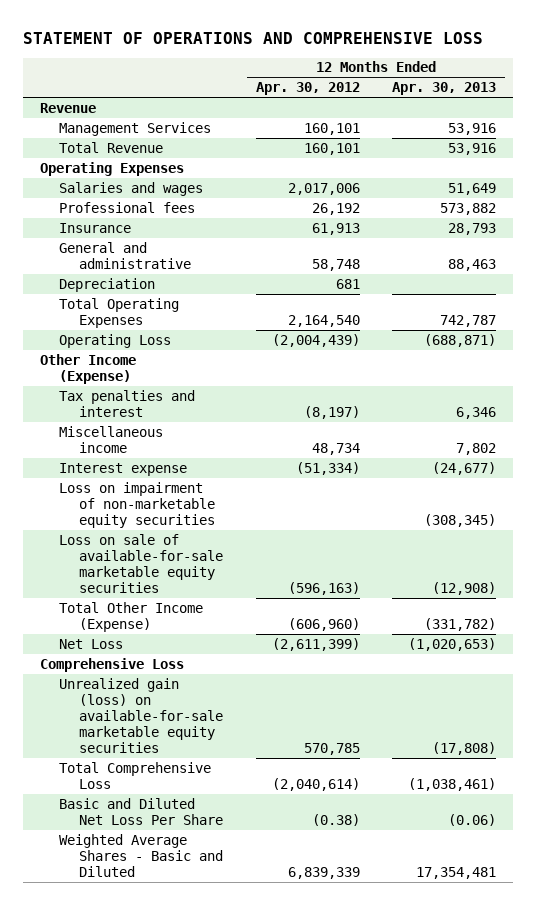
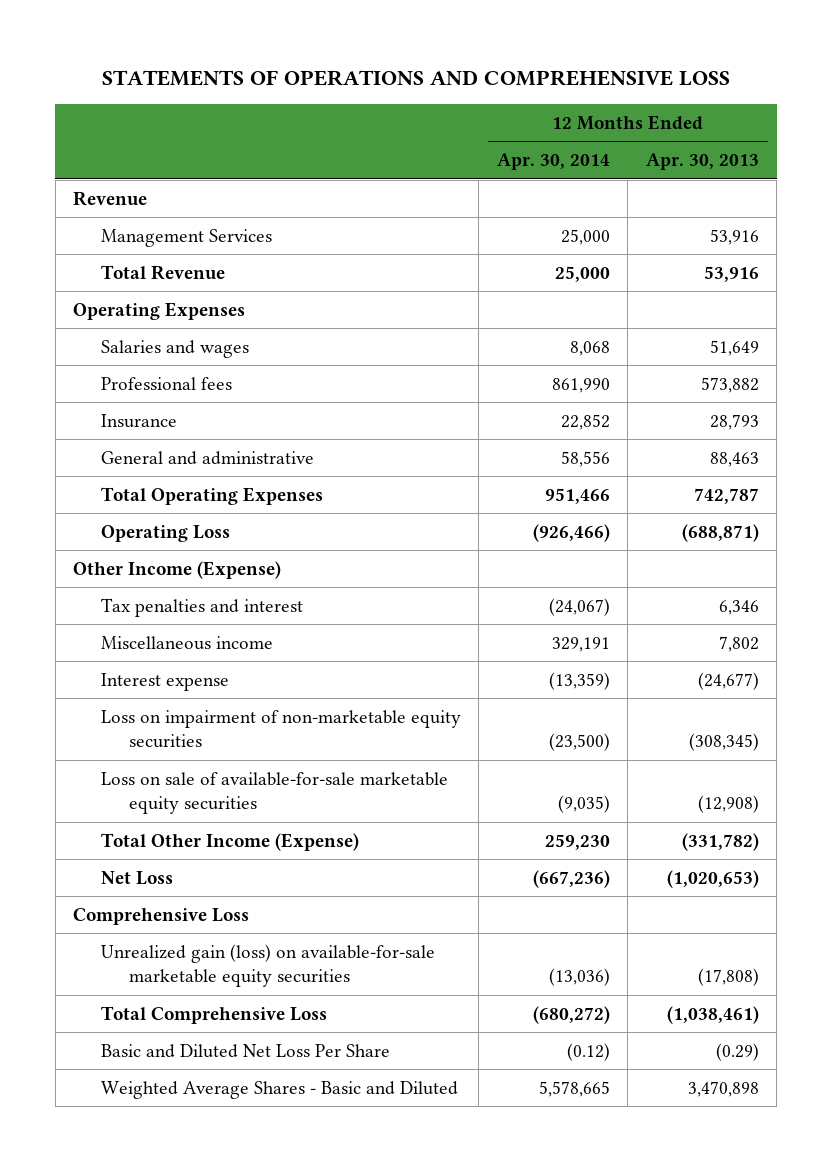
[23,32,484,45] STATEMENT OF OPERATIONS AND COMPREHENSIVE LOSS -> [101,69,730,86] STATEMENTS OF OPERATIONS AND COMPREHENSIVE LOSS
[255,82,360,96] Apr. 30, 2012 -> none
none -> [496,153,610,171] Apr. 30, 2014
[59,277,156,292] Depreciation -> none
[448,813,497,826] (0.06) -> [715,1042,759,1061] (0.29)
[416,867,497,880] 17,354,481 -> [687,1080,759,1097] 3,470,898

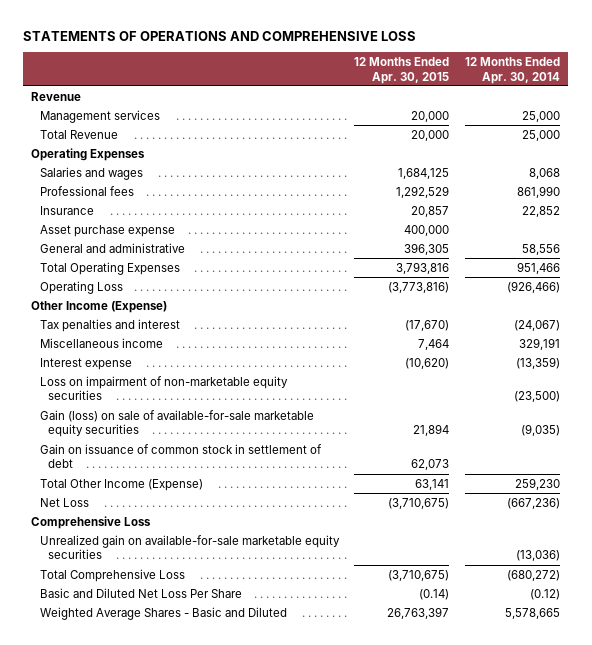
[645,153,759,171] Apr. 30, 2013 -> none
none -> [354,57,450,84] 12 Months Ended Apr. 30, 2015
[100,228,272,247] Management Services -> [39,109,160,123] Management services
none -> [39,224,175,237] Asset purchase expense
[100,771,448,815] Loss on sale of available-for-sale marketable equity securities -> [39,409,314,438] Gain (loss) on sale of available-for-sale marketable equity securities
none -> [39,443,322,469] Gain on issuance of common stock in settlement of debt
[100,943,435,988] Unrealized gain (loss) on available-for-sale marketable equity securities -> [39,534,340,560] Unrealized gain on available-for-sale marketable equity securities

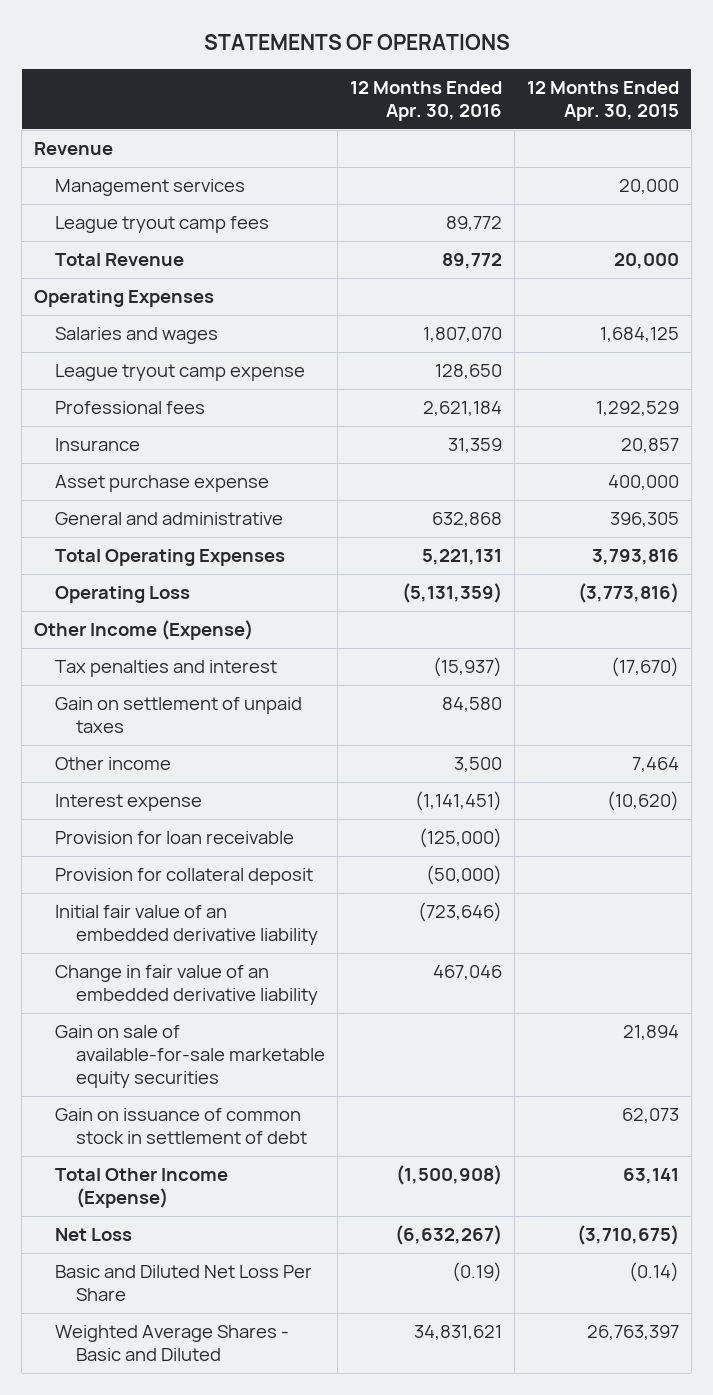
[23,31,417,42] STATEMENTS OF OPERATIONS AND COMPREHENSIVE LOSS -> [203,34,510,51] STATEMENTS OF OPERATIONS
[465,57,561,84] 12 Months Ended Apr. 30, 2014 -> none
none -> [349,80,502,122] 12 Months Ended Apr. 30, 2016
none -> [54,216,269,234] League tryout camp fees
none -> [54,364,305,382] League tryout camp expense
none -> [54,697,302,734] Gain on settlement of unpaid taxes
[39,337,163,348] Miscellaneous income -> [54,757,171,771] Other income
[39,375,288,401] Loss on impairment of non-marketable equity securities -> none
none -> [54,831,294,845] Provision for loan receivable
none -> [54,868,313,886] Provision for collateral deposit
none -> [54,905,318,946] Initial fair value of an embedded derivative liability
none -> [54,965,318,1006] Change in fair value of an embedded derivative liability
[39,409,314,438] Gain (loss) on sale of available-for-sale marketable equity securities -> [54,1025,325,1089] Gain on sale of available-for-sale marketable equity securities
[31,515,152,529] Comprehensive Loss -> none
[39,534,340,560] Unrealized gain on available-for-sale marketable equity securities -> none
[39,568,185,582] Total Comprehensive Loss -> none

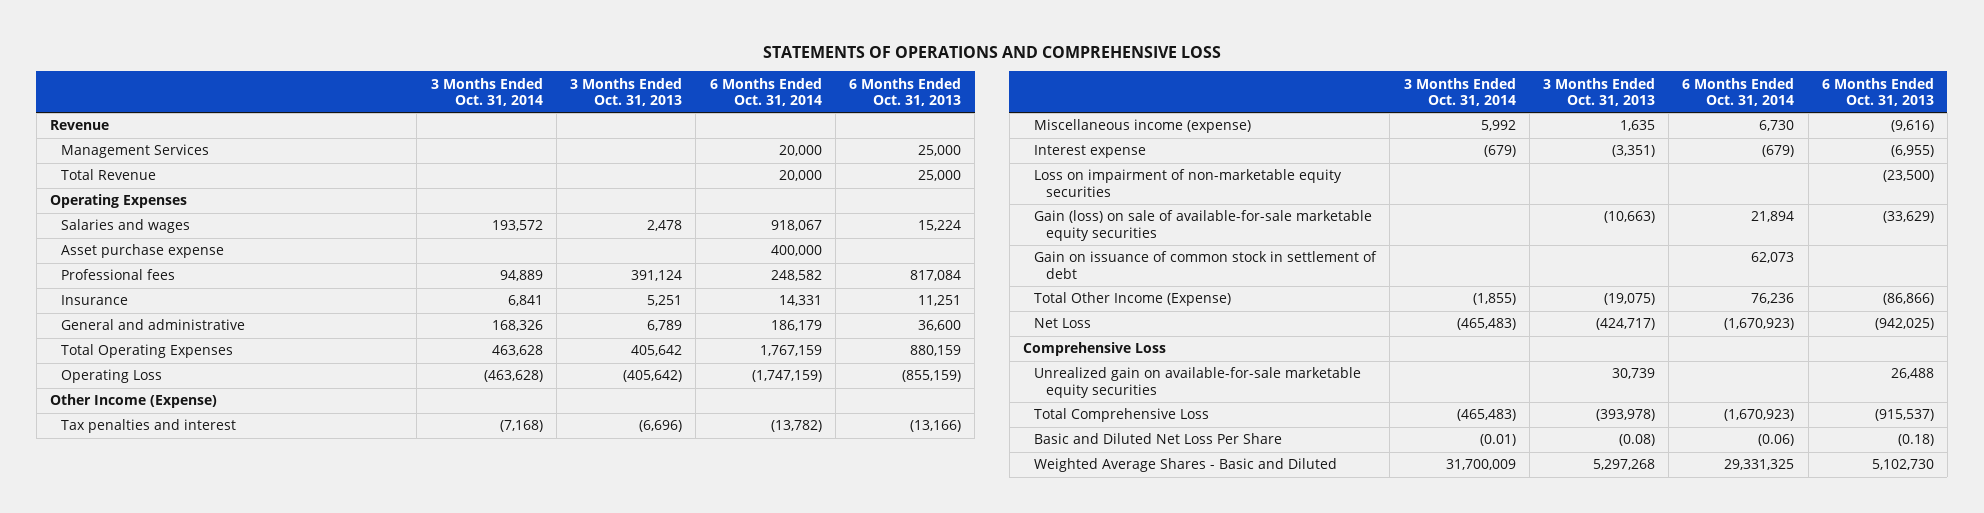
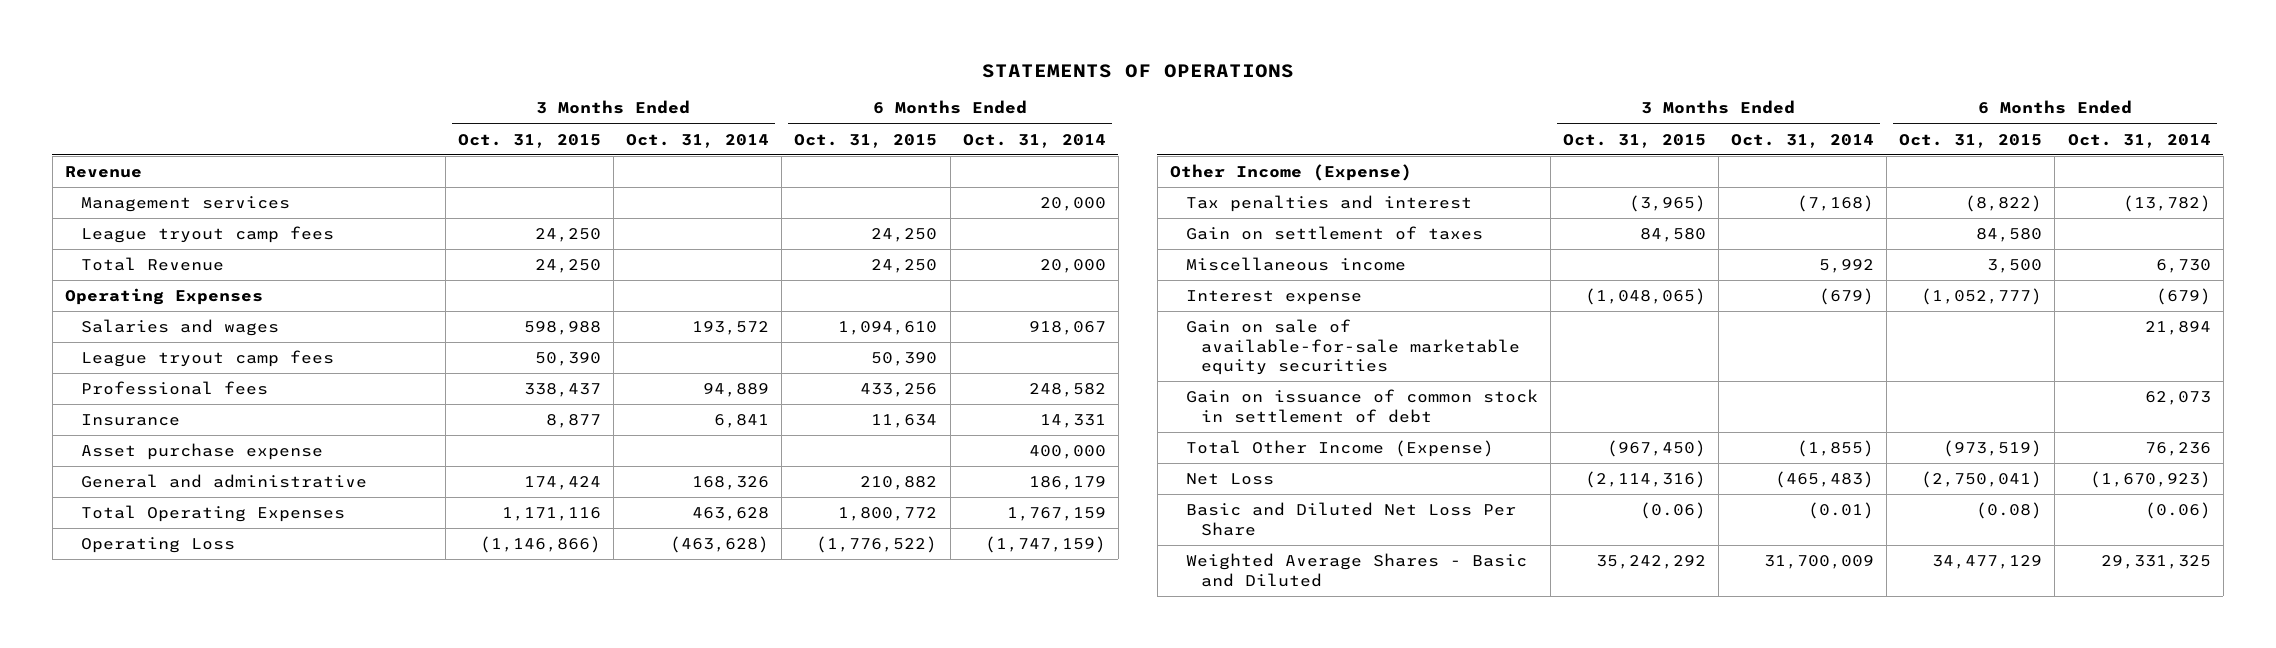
[762,45,1221,58] STATEMENTS OF OPERATIONS AND COMPREHENSIVE LOSS -> [981,63,1294,78] STATEMENTS OF OPERATIONS
[570,77,683,106] 3 Months Ended Oct. 31, 2013 -> none
[848,77,961,106] 6 Months Ended Oct. 31, 2013 -> none
none -> [457,133,601,148] Oct. 31, 2015
none -> [794,133,938,148] Oct. 31, 2015
[61,144,210,159] Management Services -> [80,196,290,213] Management services
none -> [80,226,334,244] League tryout camp fees
none -> [80,350,334,368] League tryout camp fees
[61,244,225,259] Asset purchase expense -> [80,443,323,461] Asset purchase expense
none -> [1185,226,1483,241] Gain on settlement of taxes
[1034,119,1252,134] Miscellaneous income (expense) -> [1185,257,1406,272] Miscellaneous income
[1034,169,1343,197] Loss on impairment of non-marketable equity securities -> none
[1034,210,1373,241] Gain (loss) on sale of available-for-sale marketable equity securities -> [1185,319,1521,375] Gain on sale of available-for-sale marketable equity securities
[1022,342,1166,357] Comprehensive Loss -> none
[1034,367,1362,398] Unrealized gain on available-for-sale marketable equity securities -> none
[1034,408,1210,423] Total Comprehensive Loss -> none

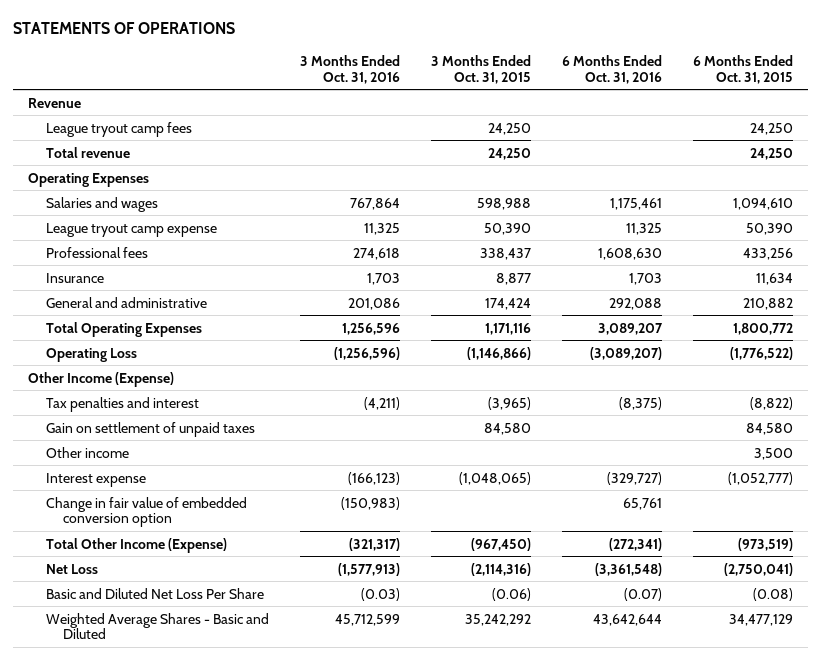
[626,133,770,148] Oct. 31, 2014 -> none
[962,133,1106,148] Oct. 31, 2014 -> none
none -> [299,54,400,84] 3 Months Ended Oct. 31, 2016
none -> [561,54,662,84] 6 Months Ended Oct. 31, 2016
[80,196,290,213] Management services -> none
[80,257,224,272] Total Revenue -> [45,146,130,158] Total revenue
[80,350,334,368] League tryout camp fees -> [45,222,217,237] League tryout camp expense
[80,443,323,461] Asset purchase expense -> none
[1185,226,1483,241] Gain on settlement of taxes -> [45,421,255,437] Gain on settlement of unpaid taxes
[1185,257,1406,272] Miscellaneous income -> [45,446,129,458] Other income
[1185,319,1521,375] Gain on sale of available-for-sale marketable equity securities -> none
[1185,389,1538,423] Gain on issuance of common stock in settlement of debt -> none
none -> [45,496,247,528] Change in fair value of embedded conversion option

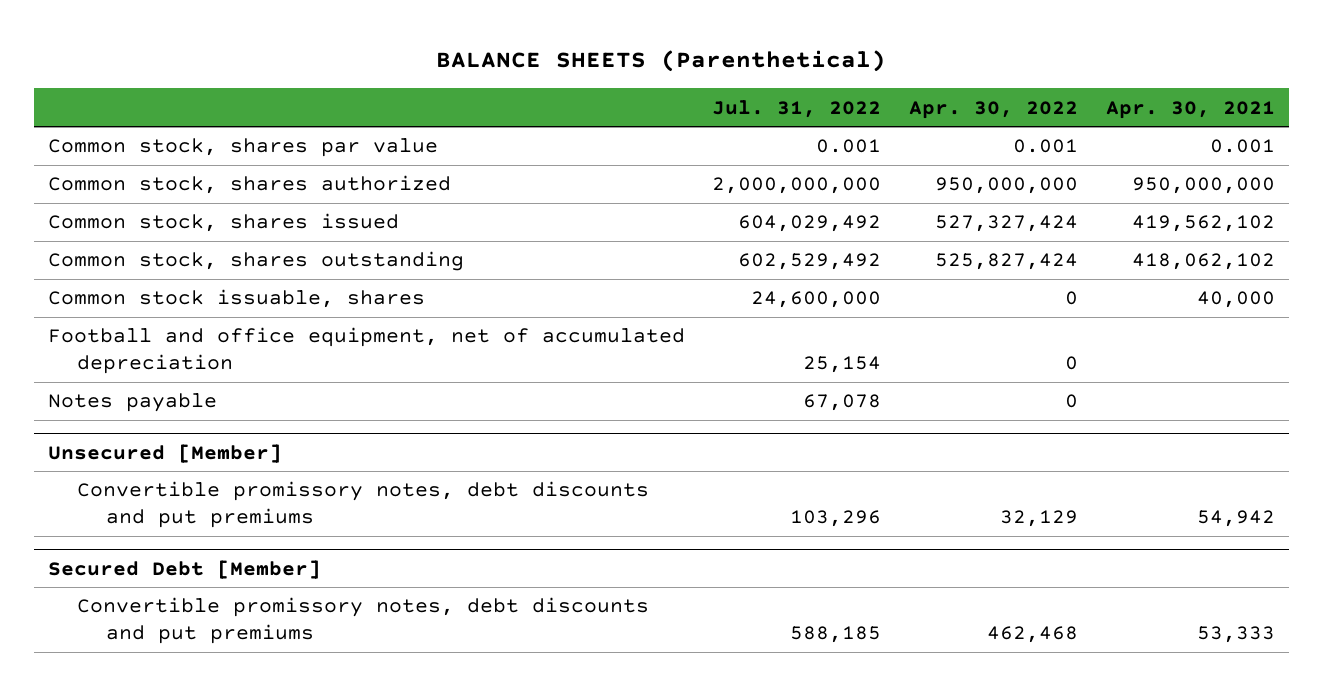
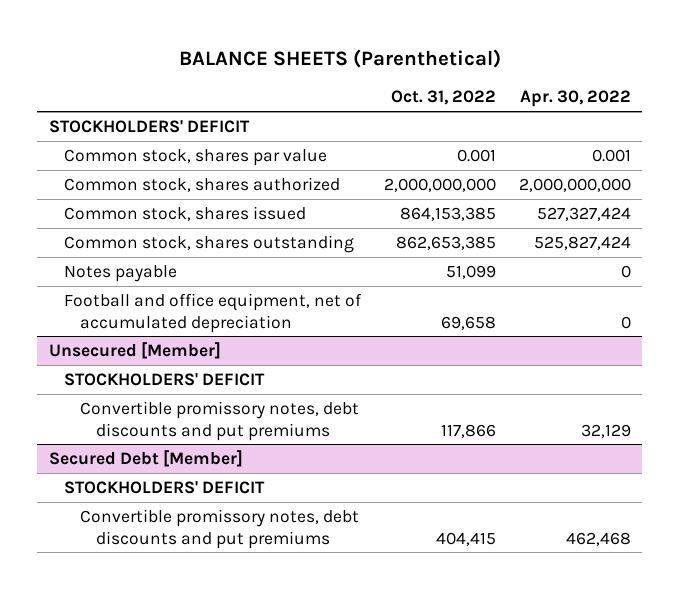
[712,99,882,118] Jul. 31, 2022 -> none
[1106,100,1276,119] Apr. 30, 2021 -> none
none -> [391,90,497,106] Oct. 31, 2022
none -> [48,119,250,133] STOCKHOLDERS' DEFICIT
[935,177,1079,195] 950,000,000 -> [518,177,631,192] 2,000,000,000
[47,289,425,309] Common stock issuable, shares -> none
[47,327,685,375] Football and office equipment, net of accumulated depreciation -> [64,292,363,333] Football and office equipment, net of accumulated depreciation
none -> [64,372,266,386] STOCKHOLDERS' DEFICIT
none -> [64,480,266,494] STOCKHOLDERS' DEFICIT

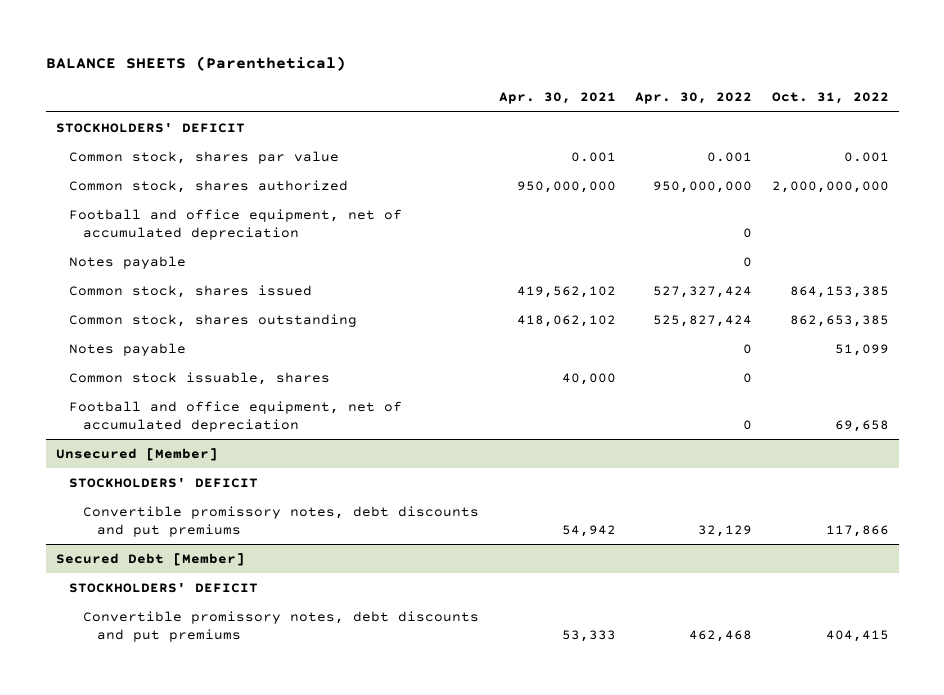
none -> [498,92,616,105] Apr. 30, 2021
[518,177,631,192] 2,000,000,000 -> [653,180,753,193] 950,000,000
none -> [69,208,403,240] Football and office equipment, net of accumulated depreciation
none -> [69,255,187,269] Notes payable
none -> [69,371,331,385] Common stock issuable, shares

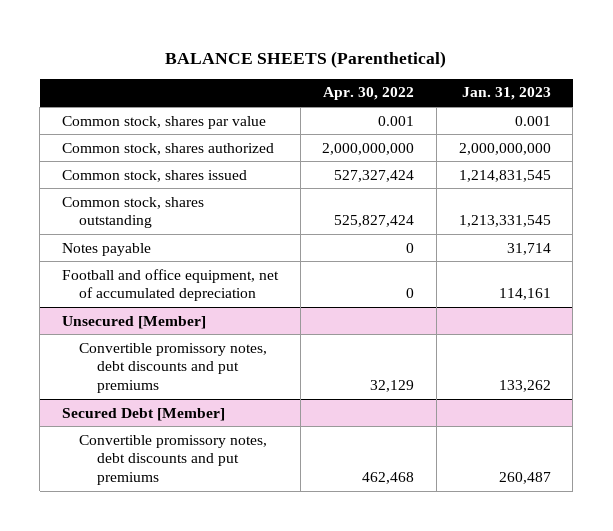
[498,92,616,105] Apr. 30, 2021 -> none
[771,92,889,105] Oct. 31, 2022 -> none
none -> [461,87,551,101] Jan. 31, 2023
[55,122,245,133] STOCKHOLDERS' DEFICIT -> none
[69,208,403,240] Football and office equipment, net of accumulated depreciation -> none
[69,255,187,269] Notes payable -> none
[653,180,753,193] 950,000,000 -> [322,142,415,155] 2,000,000,000
[69,371,331,385] Common stock issuable, shares -> none
[69,477,259,488] STOCKHOLDERS' DEFICIT -> none
[69,582,259,593] STOCKHOLDERS' DEFICIT -> none

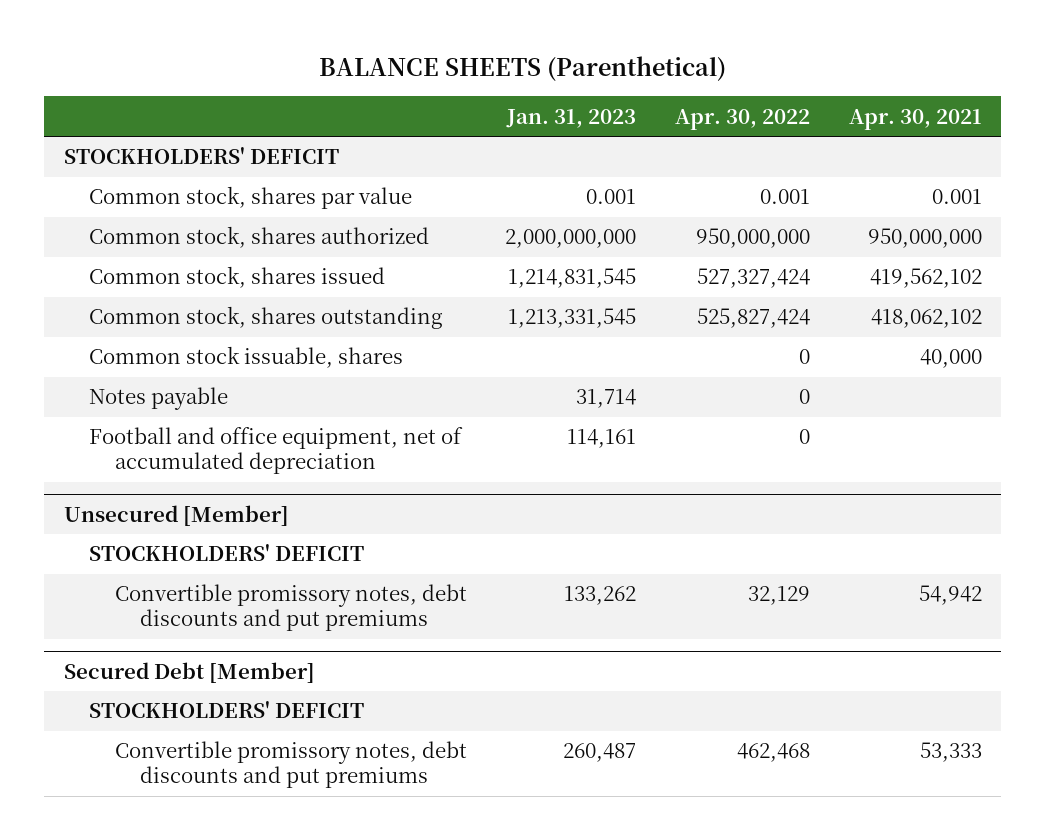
none -> [848,108,982,130] Apr. 30, 2021
none -> [63,147,339,165] STOCKHOLDERS' DEFICIT
[322,142,415,155] 2,000,000,000 -> [695,228,810,249] 950,000,000
none -> [89,346,404,369] Common stock issuable, shares
none -> [89,544,365,562] STOCKHOLDERS' DEFICIT
none -> [89,701,365,719] STOCKHOLDERS' DEFICIT

